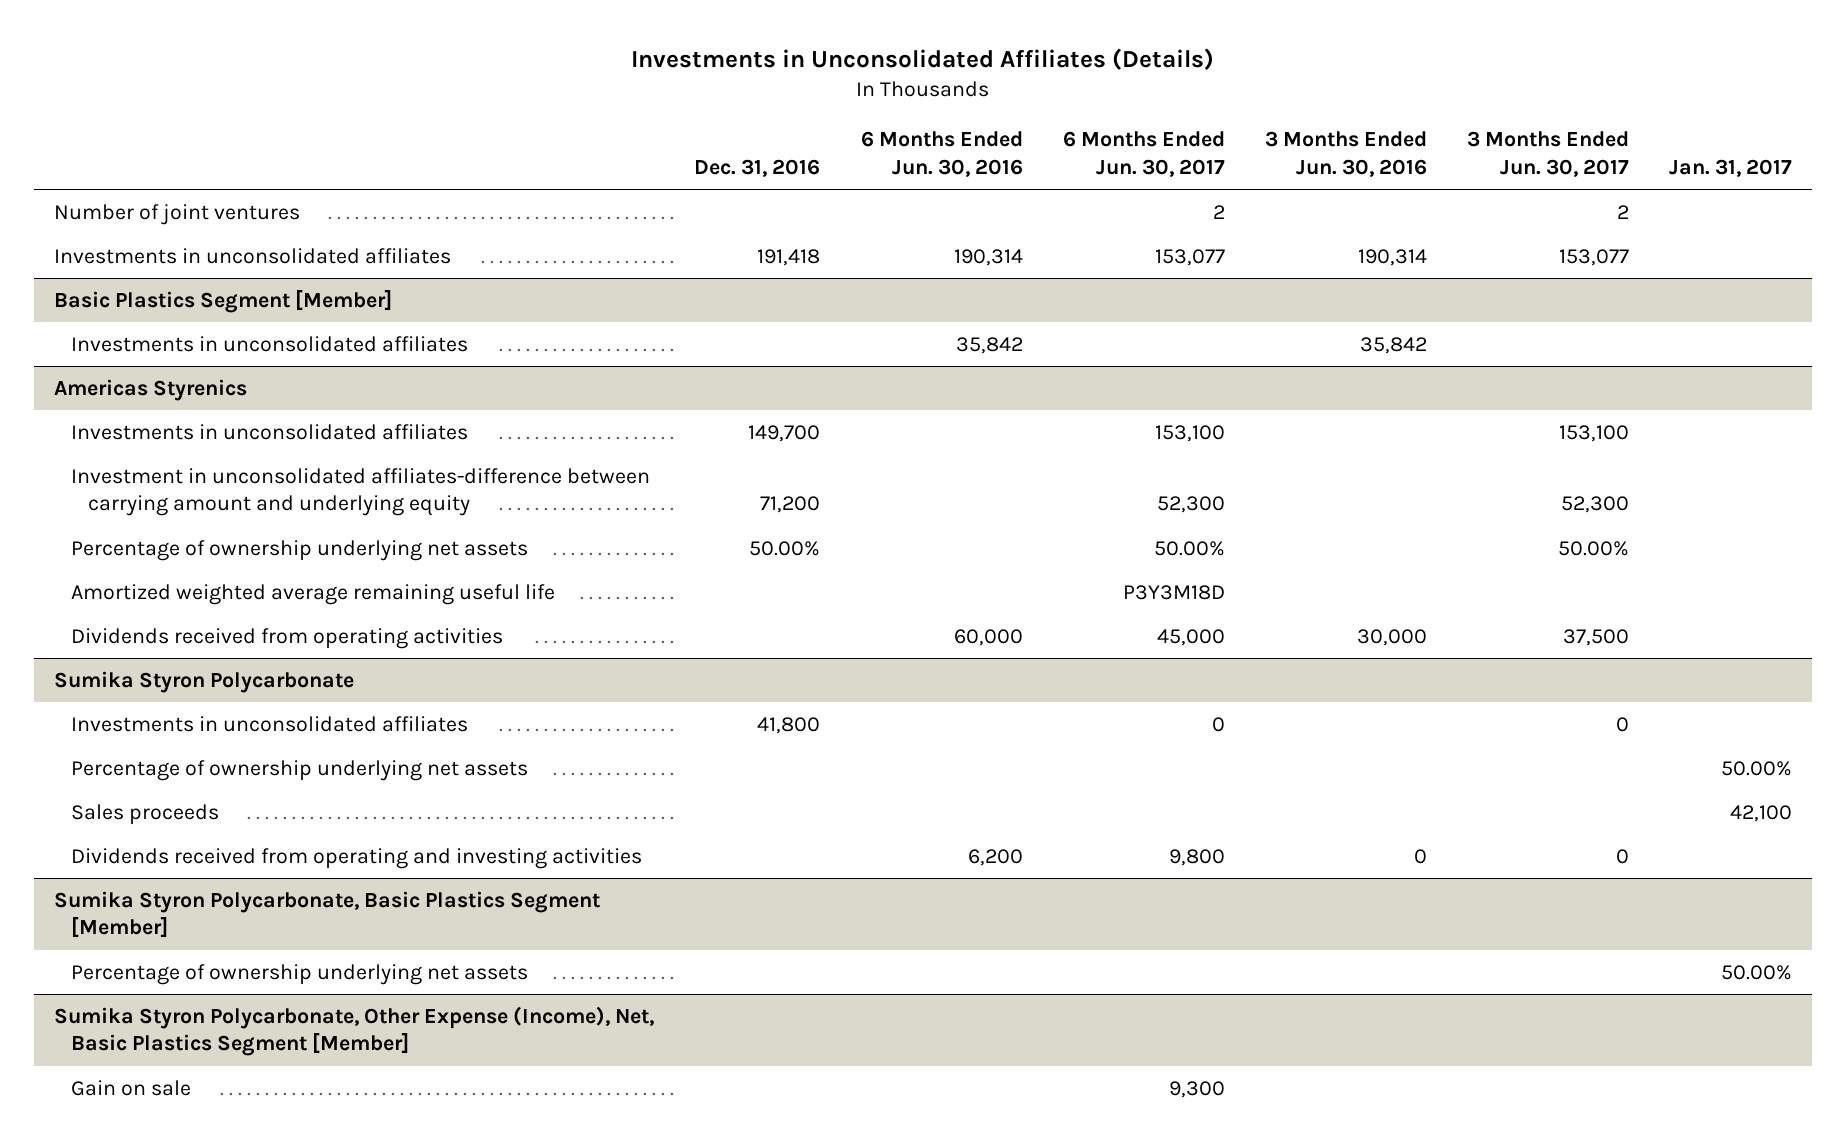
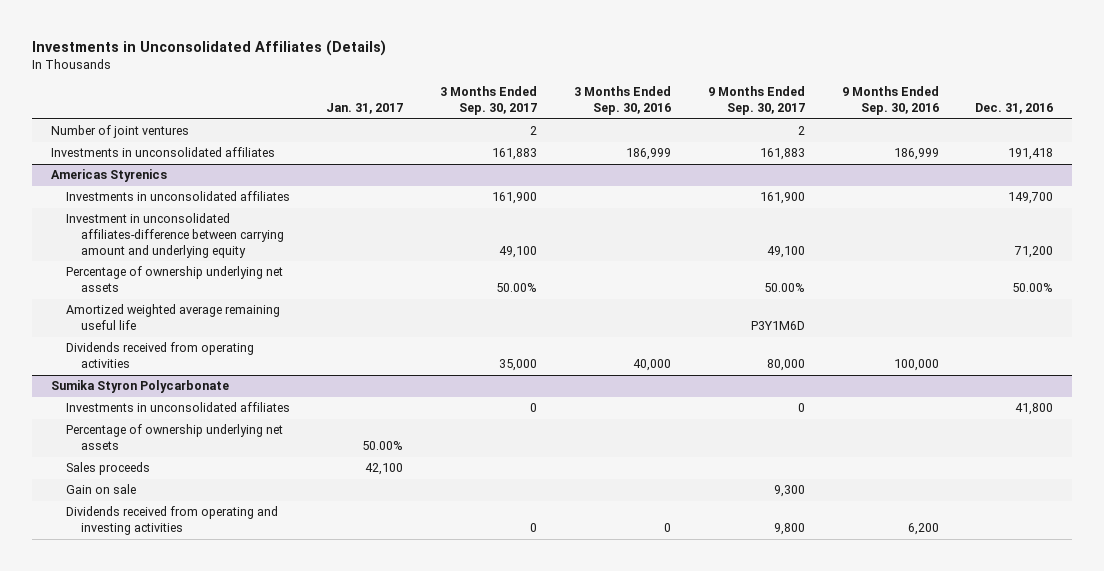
[860,131,1023,177] 6 Months Ended Jun. 30, 2016 -> none
[1062,131,1225,177] 6 Months Ended Jun. 30, 2017 -> none
[1264,131,1427,177] 3 Months Ended Jun. 30, 2016 -> none
[1467,131,1630,177] 3 Months Ended Jun. 30, 2017 -> none
none -> [440,86,538,116] 3 Months Ended Sep. 30, 2017
none -> [574,86,672,116] 3 Months Ended Sep. 30, 2016
none -> [707,86,805,116] 9 Months Ended Sep. 30, 2017
none -> [841,86,939,116] 9 Months Ended Sep. 30, 2016
[54,289,393,313] Basic Plastics Segment [Member] -> none
[70,335,468,352] Investments in unconsolidated affiliates -> none
none -> [65,484,136,495] Gain on sale
[54,890,601,939] Sumika Styron Polycarbonate, Basic Plastics Segment [Member] -> none
[70,963,528,985] Percentage of ownership underlying net assets -> none
[54,1005,655,1057] Sumika Styron Polycarbonate, Other Expense (Income), Net, Basic Plastics Segment [Member] -> none
[70,1079,191,1096] Gain on sale -> none

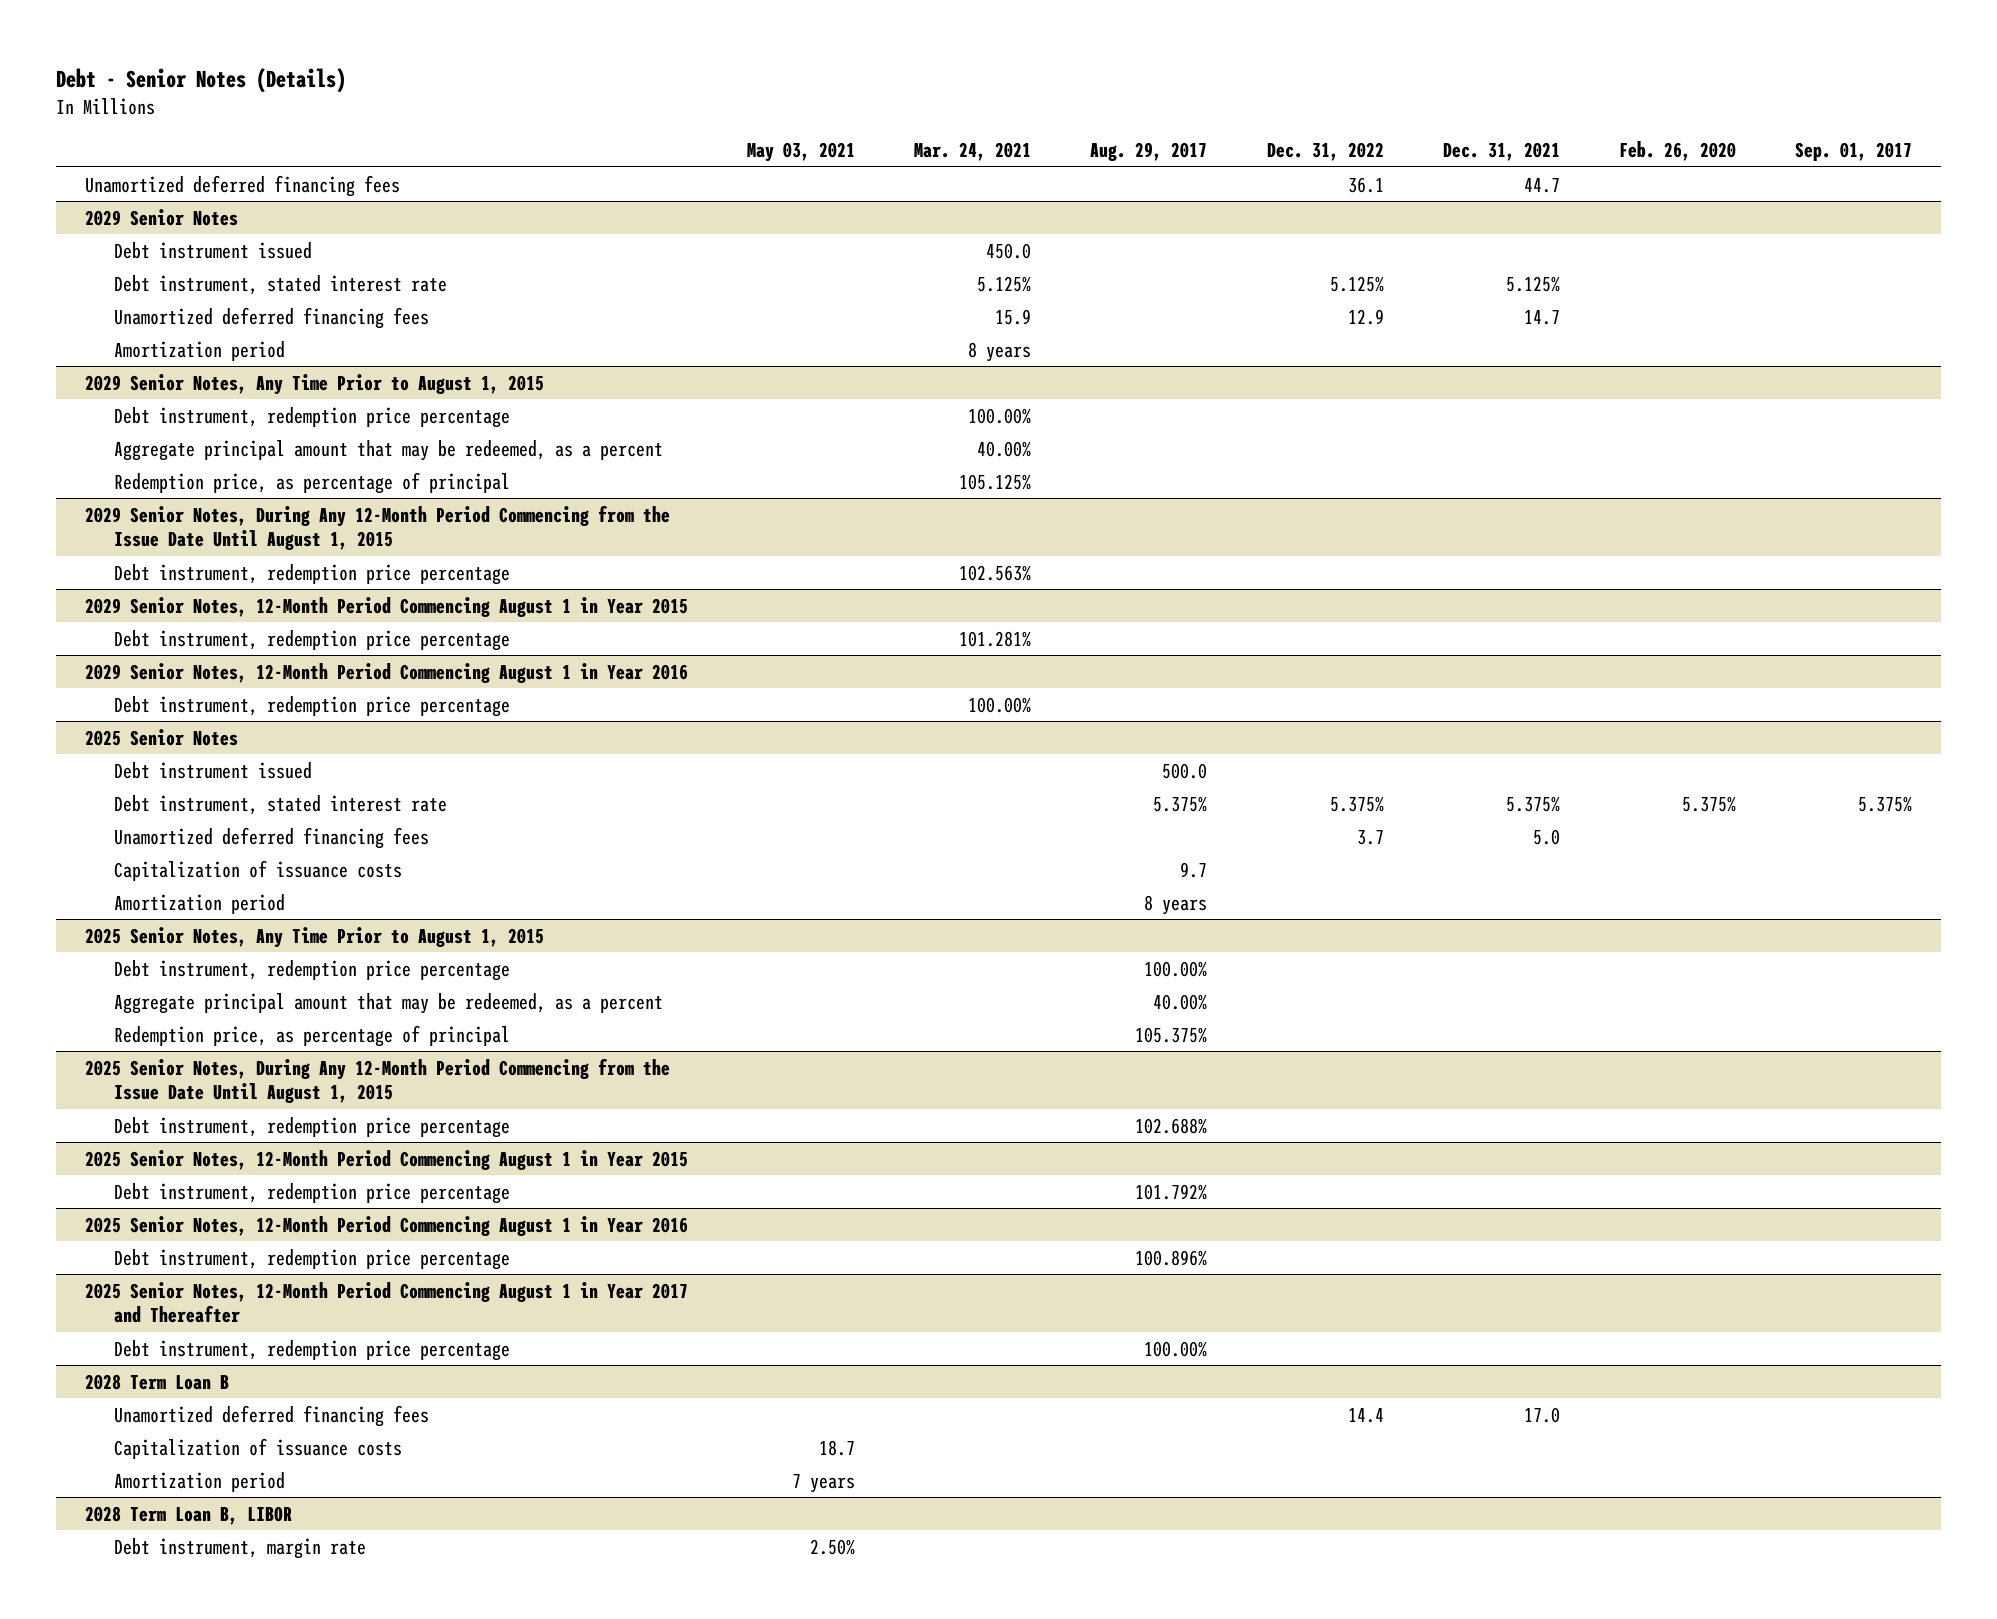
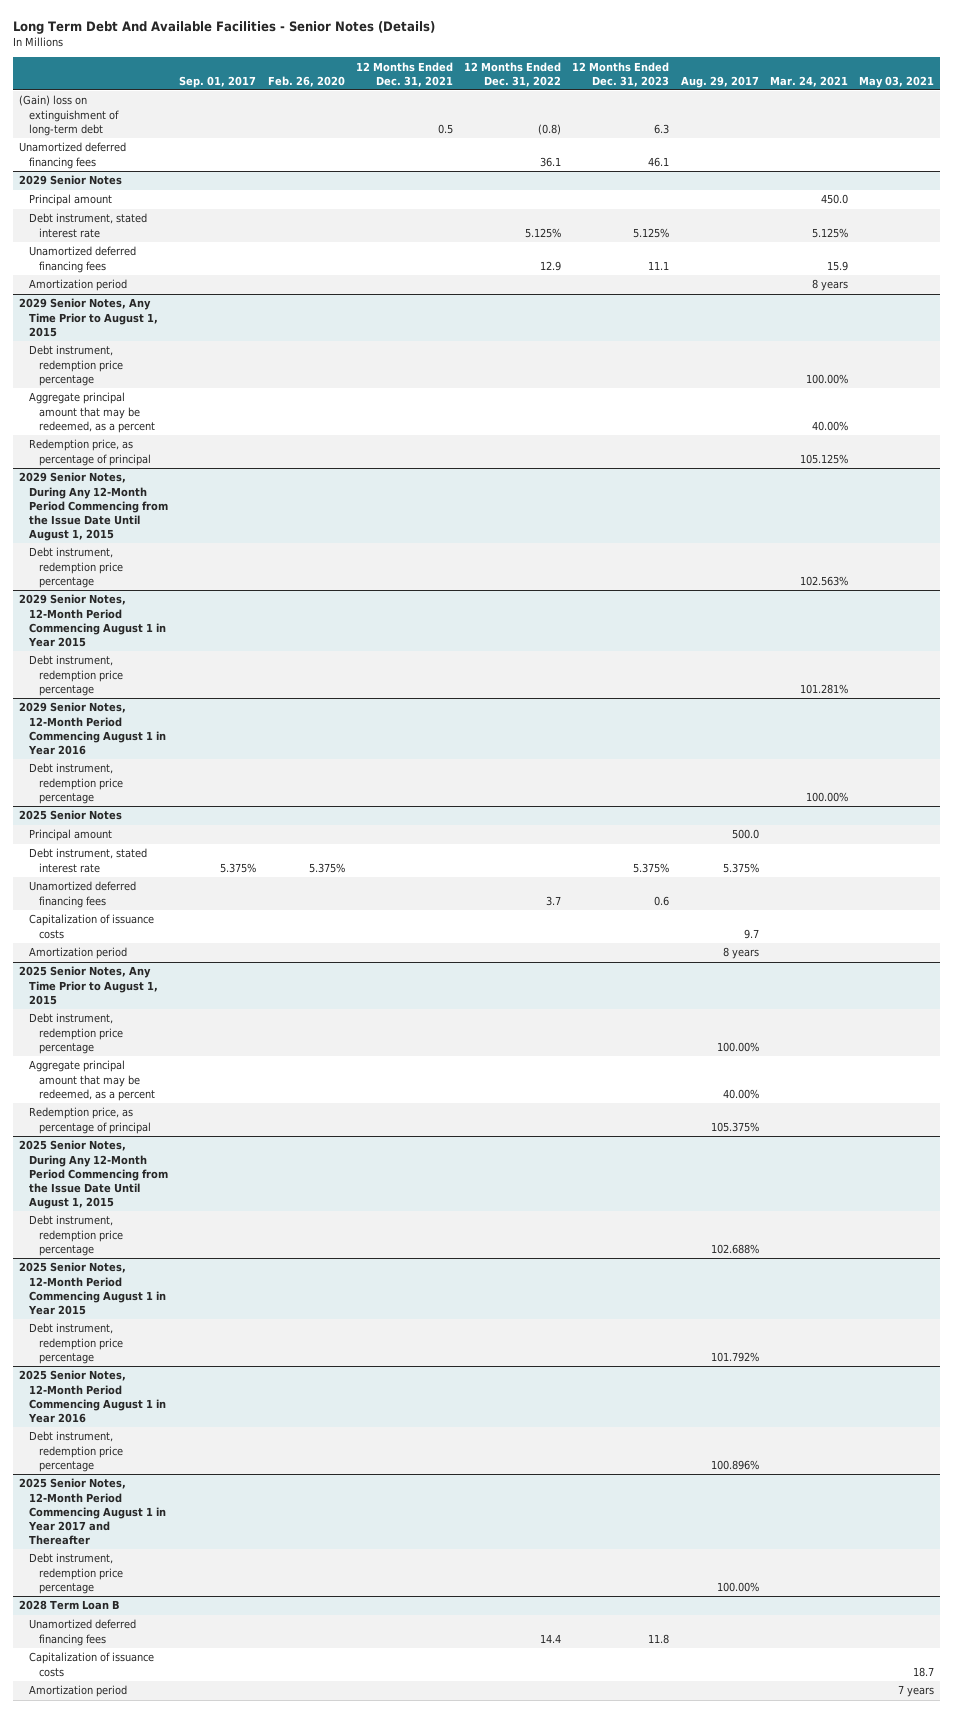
[55,67,346,93] Debt - Senior Notes (Details) -> [13,20,436,34] Long Term Debt And Available Facilities - Senior Notes (Details)
[1266,142,1384,162] Dec. 31, 2022 -> none
[1442,142,1560,162] Dec. 31, 2021 -> none
none -> [355,61,453,87] 12 Months Ended Dec. 31, 2021
none -> [464,61,562,87] 12 Months Ended Dec. 31, 2022
none -> [572,61,670,87] 12 Months Ended Dec. 31, 2023
none -> [18,95,119,136] (Gain) loss on extinguishment of long-term debt
[113,241,312,259] Debt instrument issued -> [28,194,112,207] Principal amount
[113,761,312,779] Debt instrument issued -> [28,829,112,842] Principal amount
[85,1505,293,1525] 2028 Term Loan B, LIBOR -> none
[113,1537,366,1559] Debt instrument, margin rate -> none

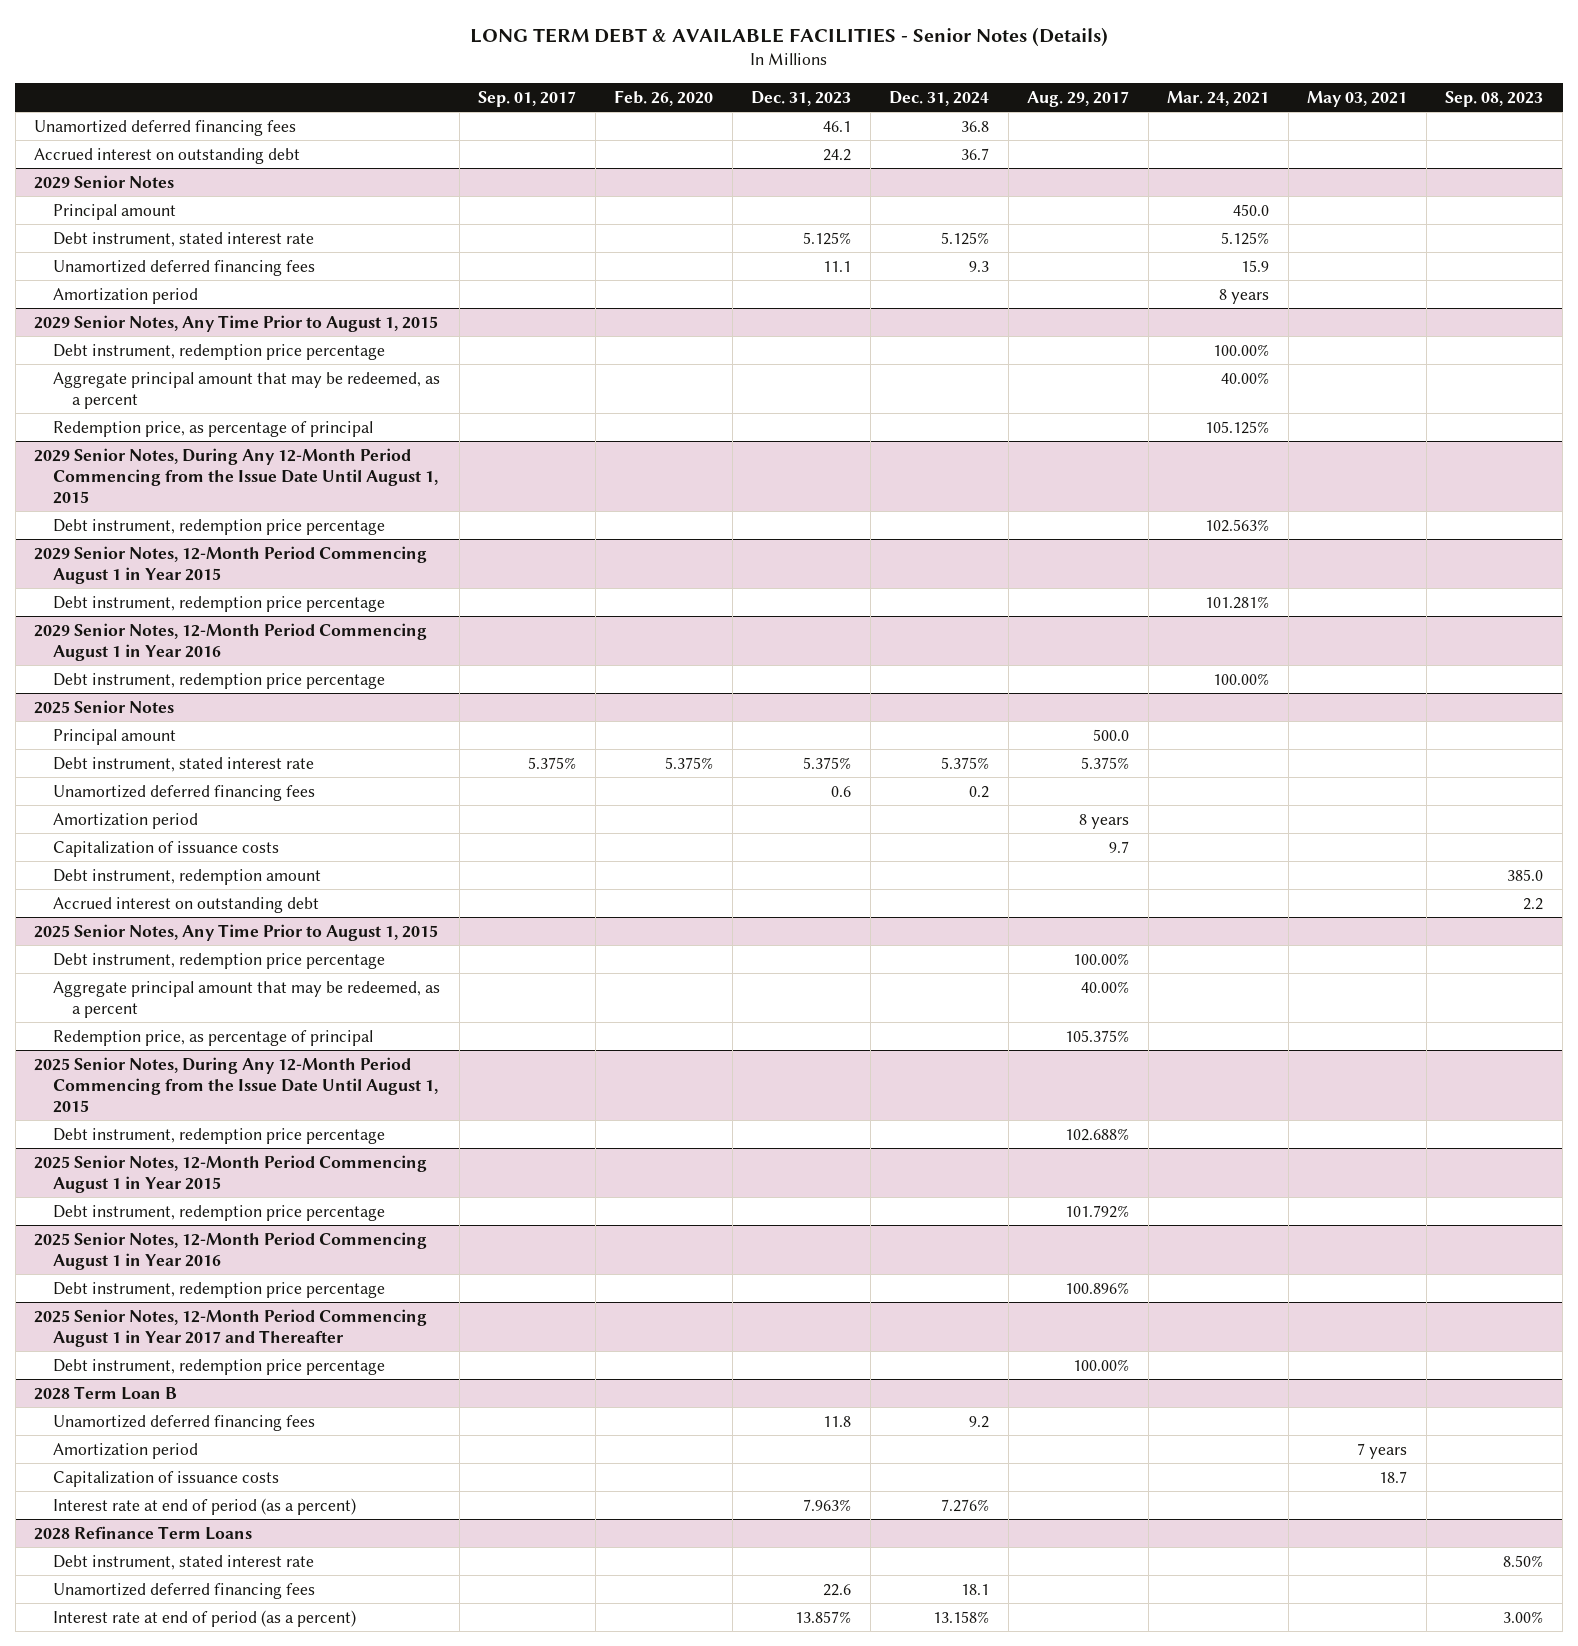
[13,20,436,34] Long Term Debt And Available Facilities - Senior Notes (Details) -> [469,27,1108,48] LONG TERM DEBT & AVAILABLE FACILITIES - Senior Notes (Details)
[355,61,453,87] 12 Months Ended Dec. 31, 2021 -> none
[464,61,562,87] 12 Months Ended Dec. 31, 2022 -> none
[572,61,670,87] 12 Months Ended Dec. 31, 2023 -> none
none -> [751,90,852,106] Dec. 31, 2023
none -> [889,90,990,106] Dec. 31, 2024
none -> [1445,90,1544,107] Sep. 08, 2023
[18,95,119,136] (Gain) loss on extinguishment of long-term debt -> none
none -> [34,147,301,164] Accrued interest on outstanding debt
[28,914,154,939] Capitalization of issuance costs -> [53,840,280,857] Capitalization of issuance costs
none -> [53,868,322,885] Debt instrument, redemption amount
none -> [53,896,320,913] Accrued interest on outstanding debt
[28,1652,154,1677] Capitalization of issuance costs -> [53,1470,280,1487] Capitalization of issuance costs
none -> [53,1497,357,1515] Interest rate at end of period (as a percent)
none -> [34,1525,253,1540] 2028 Refinance Term Loans
none -> [53,1554,315,1570] Debt instrument, stated interest rate
none -> [53,1582,316,1599] Unamortized deferred financing fees
none -> [53,1609,357,1627] Interest rate at end of period (as a percent)

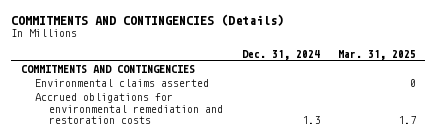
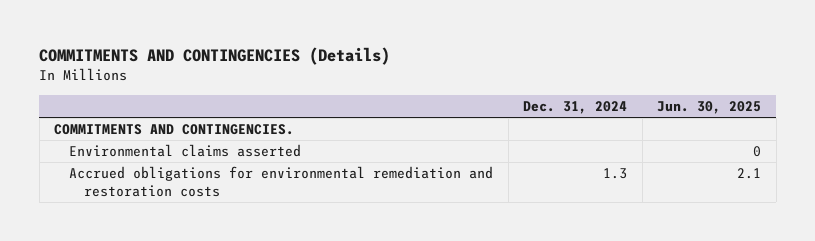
[338,49,417,60] Mar. 31, 2025 -> none
none -> [657,100,762,114] Jun. 30, 2025
[20,65,195,74] COMMITMENTS AND CONTINGENCIES -> [54,124,295,136] COMMITMENTS AND CONTINGENCIES.

